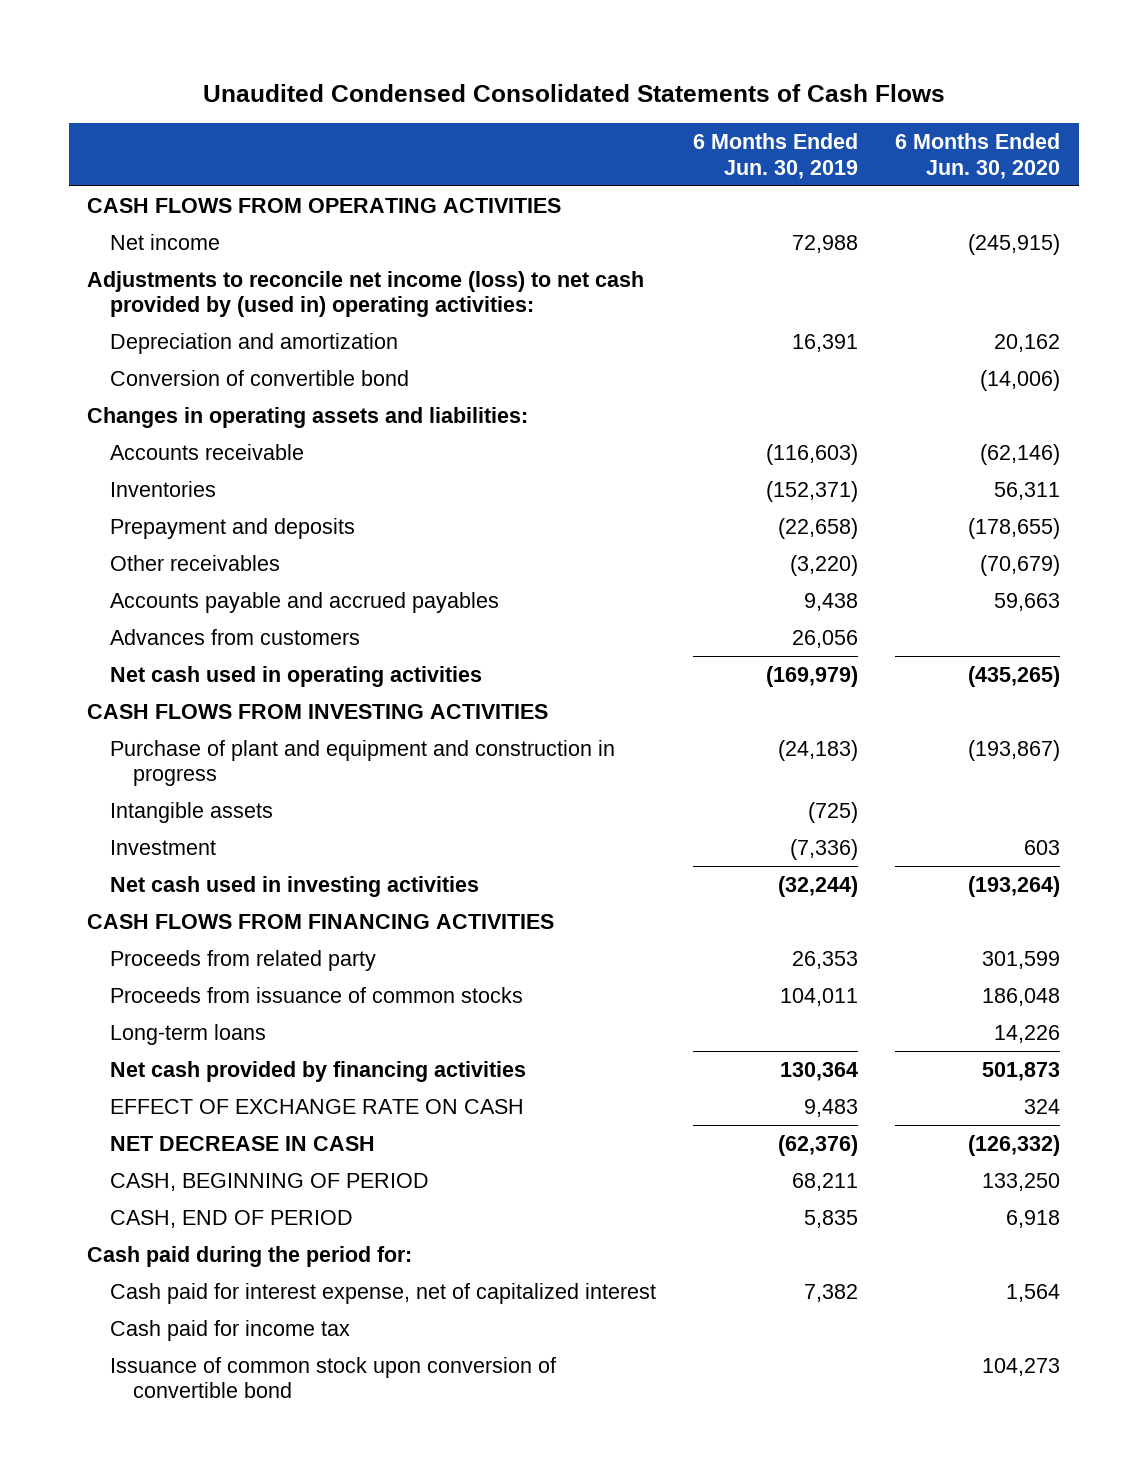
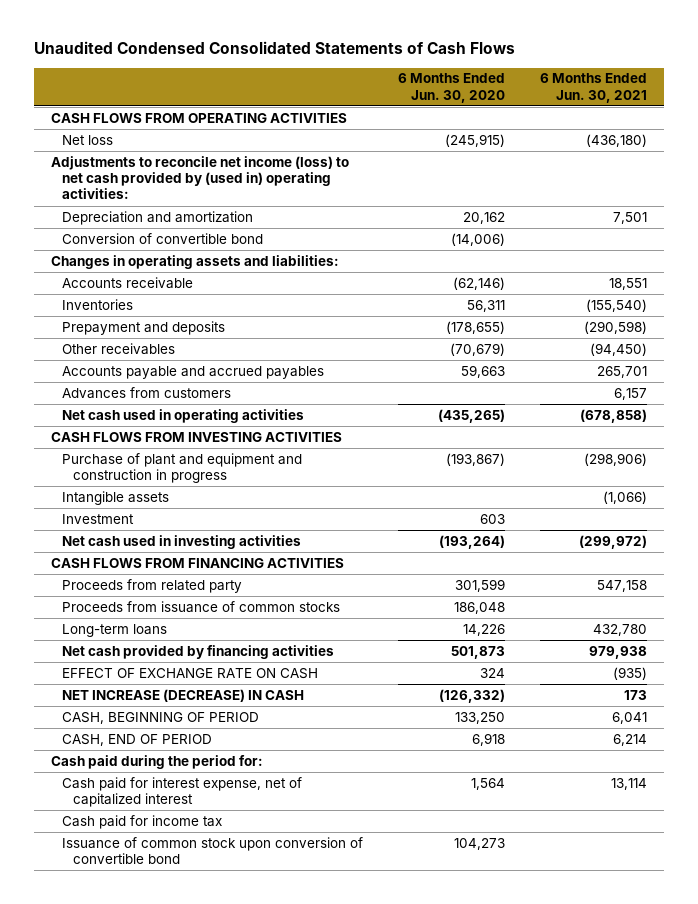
[693,132,859,179] 6 Months Ended Jun. 30, 2019 -> none
none -> [539,73,647,103] 6 Months Ended Jun. 30, 2021
[110,233,221,250] Net income -> [62,134,114,145] Net loss
[110,1135,376,1151] NET DECREASE IN CASH -> [62,688,305,702] NET INCREASE (DECREASE) IN CASH

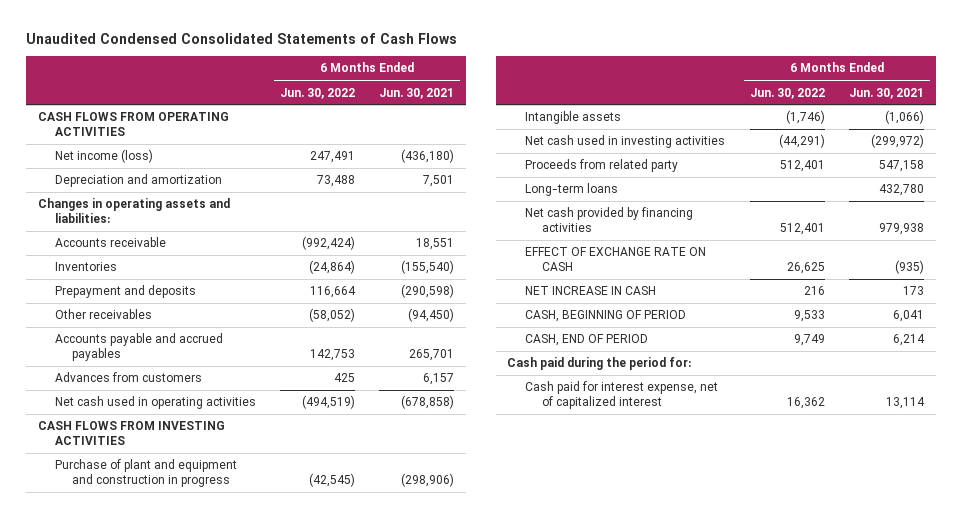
[398,73,506,103] 6 Months Ended Jun. 30, 2020 -> none
none -> [279,87,355,99] Jun. 30, 2022
[51,155,350,200] Adjustments to reconcile net income (loss) to net cash provided by (used in) operating activities: -> none
[62,134,114,145] Net loss -> [54,149,153,164] Net income (loss)
[62,232,264,244] Conversion of convertible bond -> none
[62,513,135,524] Investment -> none
[51,557,345,568] CASH FLOWS FROM FINANCING ACTIVITIES -> none
[62,600,341,613] Proceeds from issuance of common stocks -> none
[62,688,305,702] NET INCREASE (DECREASE) IN CASH -> [524,286,656,296] NET INCREASE IN CASH
[62,814,223,829] Cash paid for income tax -> none
[62,836,364,865] Issuance of common stock upon conversion of convertible bond -> none

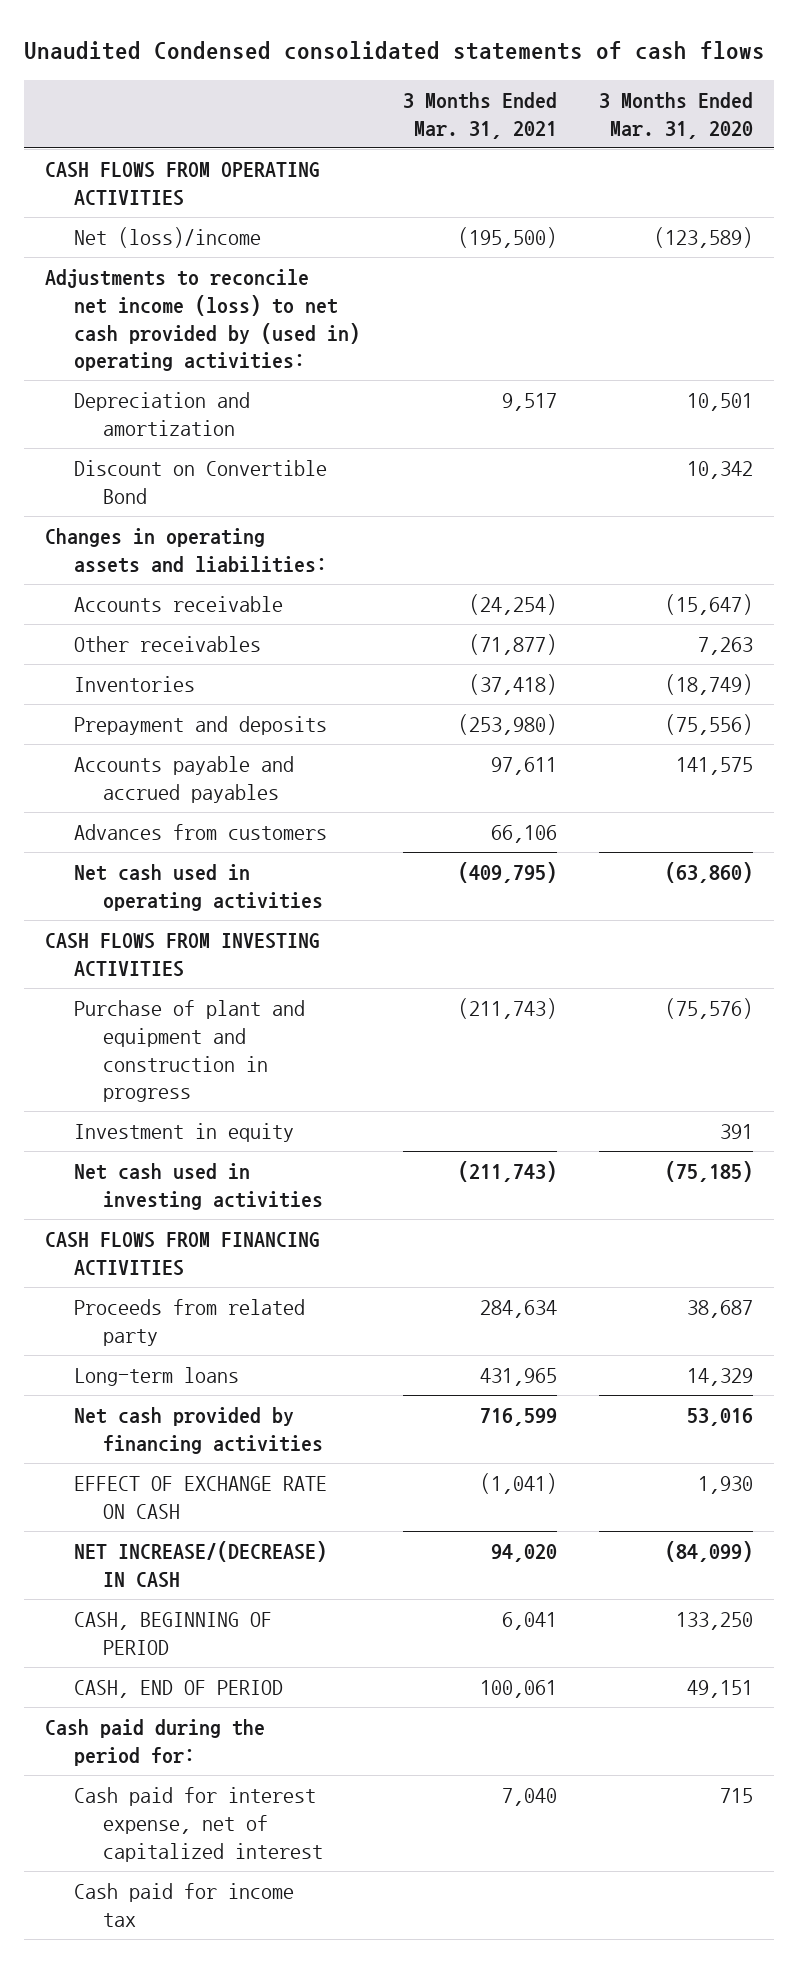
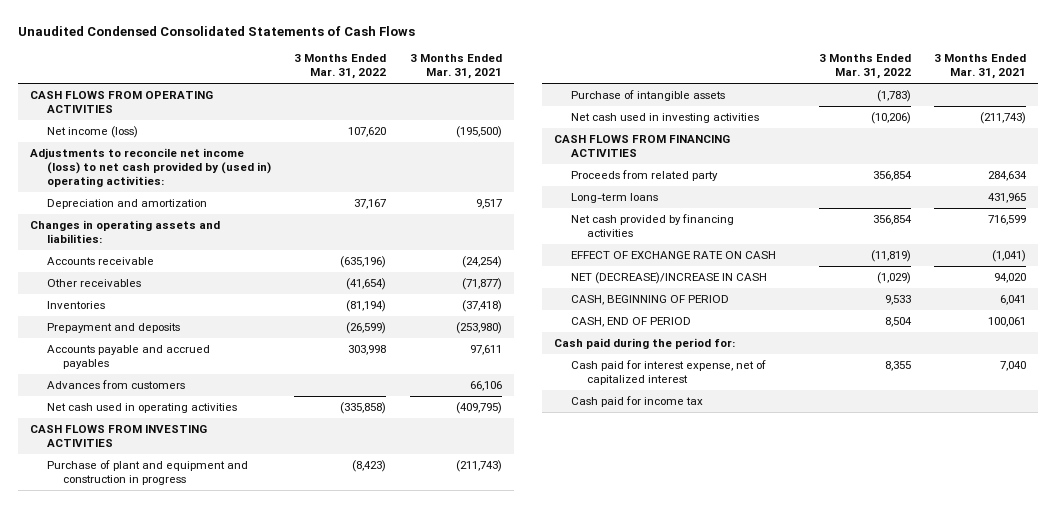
[24,41,766,61] Unaudited Condensed consolidated statements of cash flows -> [18,25,416,36] Unaudited Condensed Consolidated Statements of Cash Flows
[599,91,754,139] 3 Months Ended Mar. 31, 2020 -> none
none -> [294,54,387,80] 3 Months Ended Mar. 31, 2022
[74,227,262,249] Net (loss)/income -> [46,126,138,139] Net income (loss)
[74,460,328,504] Discount on Convertible Bond -> none
[74,1123,295,1143] Investment in equity -> none
none -> [570,90,725,102] Purchase of intangible assets
[74,1541,328,1588] NET INCREASE/(DECREASE) IN CASH -> [570,272,767,285] NET (DECREASE)/INCREASE IN CASH

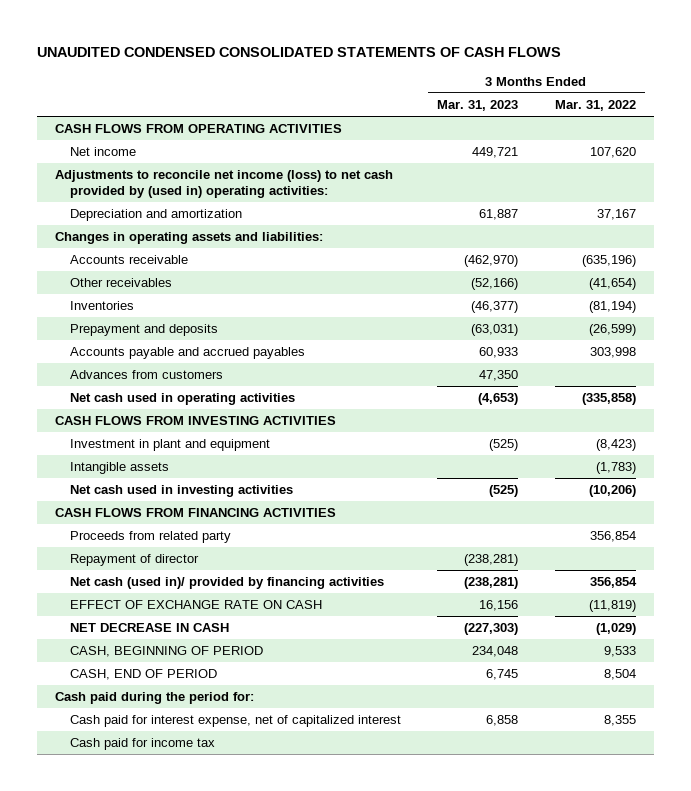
[18,25,416,36] Unaudited Condensed Consolidated Statements of Cash Flows -> [36,46,561,57] UNAUDITED CONDENSED CONSOLIDATED STATEMENTS OF CASH FLOWS
[410,54,503,80] 3 Months Ended Mar. 31, 2021 -> none
none -> [437,99,519,111] Mar. 31, 2023
[46,126,138,139] Net income (loss) -> [69,147,136,157] Net income
[46,460,248,486] Purchase of plant and equipment and construction in progress -> [69,439,270,452] Investment in plant and equipment
[570,90,725,102] Purchase of intangible assets -> [69,462,169,475] Intangible assets
[570,193,658,204] Long-term loans -> none
none -> [69,554,199,567] Repayment of director
[570,214,734,238] Net cash provided by financing activities -> [69,577,384,590] Net cash (used in)/ provided by financing activities
[570,272,767,285] NET (DECREASE)/INCREASE IN CASH -> [69,623,229,633] NET DECREASE IN CASH

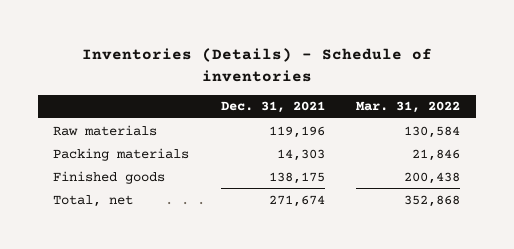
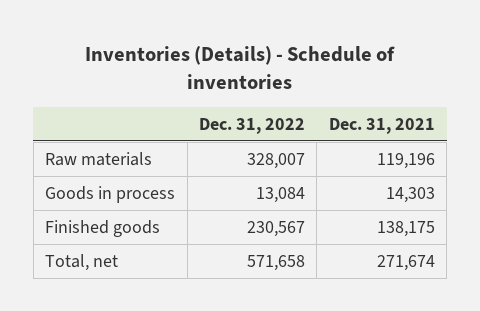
[356,101,461,114] Mar. 31, 2022 -> none
none -> [199,117,306,134] Dec. 31, 2022
[53,147,190,161] Packing materials -> [45,185,176,203] Goods in process

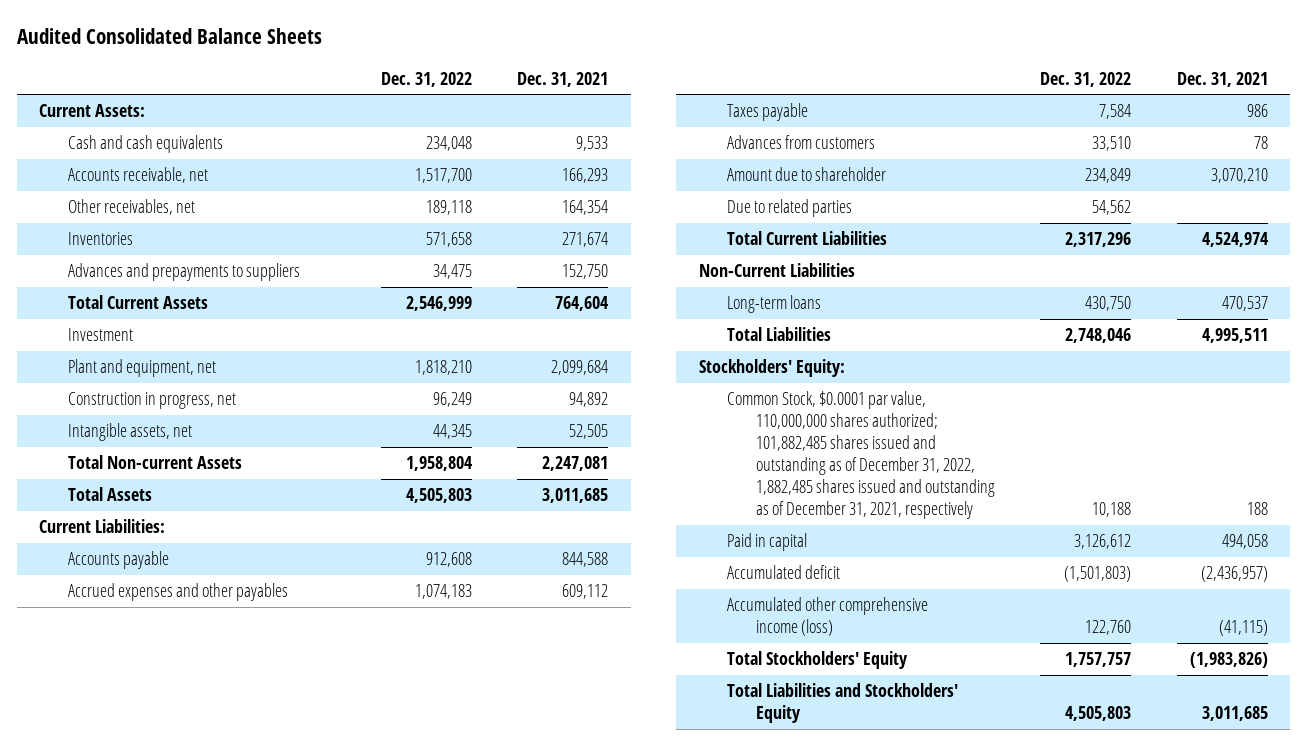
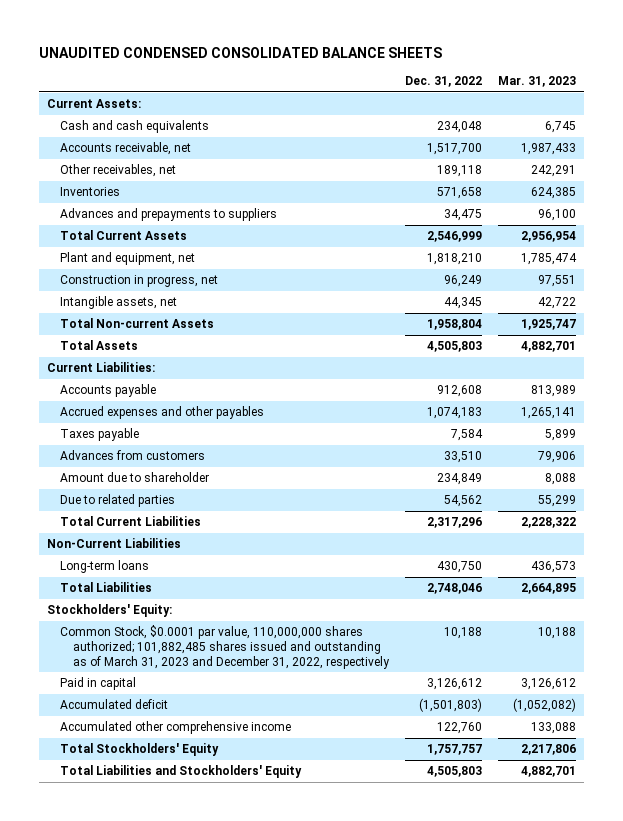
[16,28,322,45] Audited Consolidated Balance Sheets -> [39,47,443,59] UNAUDITED CONDENSED CONSOLIDATED BALANCE SHEETS
[517,71,609,87] Dec. 31, 2021 -> none
none -> [497,76,576,88] Mar. 31, 2023
[67,328,133,342] Investment -> none
[727,391,995,519] Common Stock, $0.0001 par value, 110,000,000 shares authorized; 101,882,485 shares issued and outstanding as of December 31, 2022, 1,882,485 shares issued and outstanding as of December 31, 2021, respectively -> [60,625,391,669] Common Stock, $0.0001 par value, 110,000,000 shares authorized; 101,882,485 shares issued and outstanding as of March 31, 2023 and December 31, 2022, respectively
[727,597,929,637] Accumulated other comprehensive income (loss) -> [60,721,292,735] Accumulated other comprehensive income

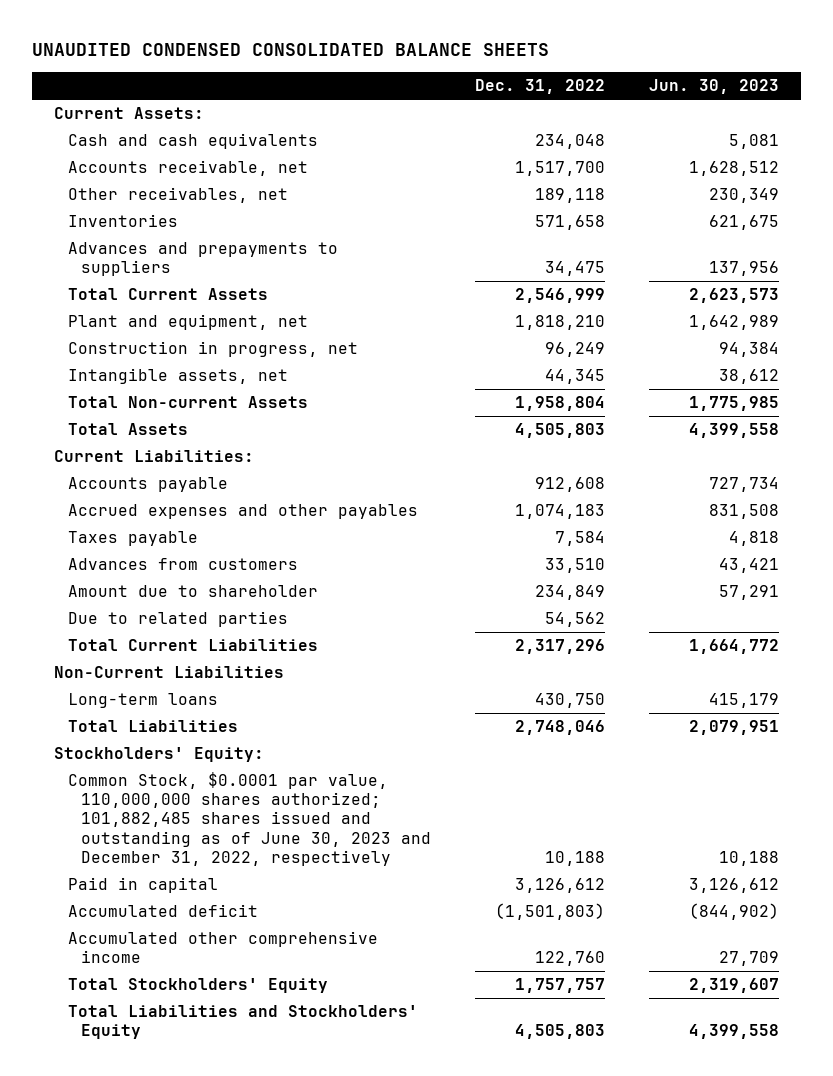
[497,76,576,88] Mar. 31, 2023 -> none
none -> [649,79,780,95] Jun. 30, 2023
[60,625,391,669] Common Stock, $0.0001 par value, 110,000,000 shares authorized; 101,882,485 shares issued and outstanding as of March 31, 2023 and December 31, 2022, respectively -> [67,772,432,866] Common Stock, $0.0001 par value, 110,000,000 shares authorized; 101,882,485 shares issued and outstanding as of June 30, 2023 and December 31, 2022, respectively

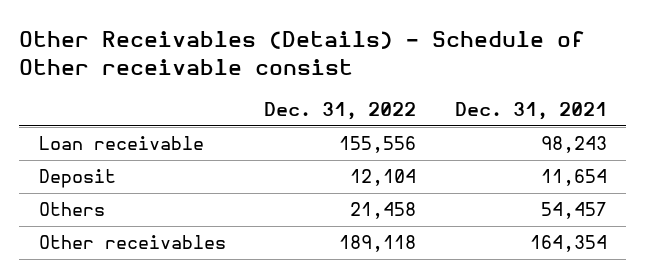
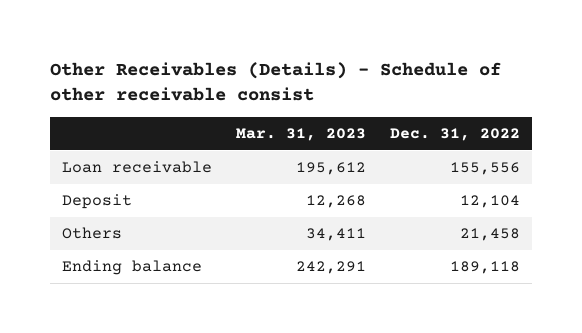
[19,31,586,76] Other Receivables (Details) - Schedule of Other receivable consist -> [49,62,501,102] Other Receivables (Details) - Schedule of other receivable consist
[454,102,607,121] Dec. 31, 2021 -> none
none -> [235,128,366,142] Mar. 31, 2023
[38,235,226,250] Other receivables -> [61,260,202,276] Ending balance

